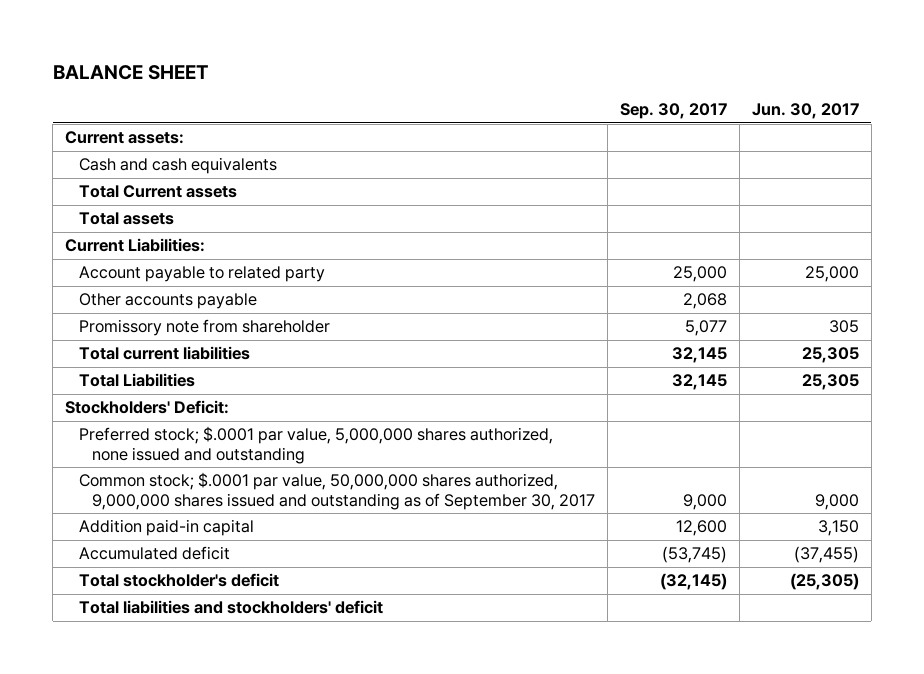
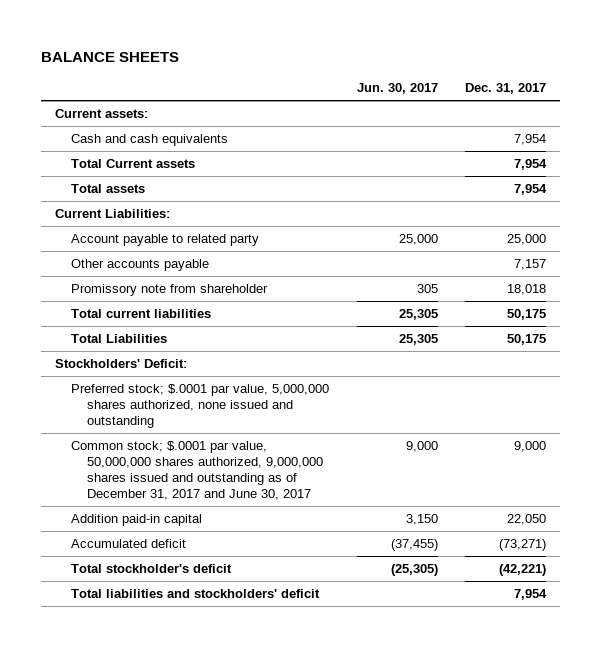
[52,64,209,80] BALANCE SHEET -> [41,51,180,62] BALANCE SHEETS
[620,103,728,120] Sep. 30, 2017 -> none
none -> [465,83,547,95] Dec. 31, 2017
[78,472,596,510] Common stock; $.0001 par value, 50,000,000 shares authorized, 9,000,000 shares issued and outstanding as of September 30, 2017 -> [71,441,324,500] Common stock; $.0001 par value, 50,000,000 shares authorized, 9,000,000 shares issued and outstanding as of December 31, 2017 and June 30, 2017

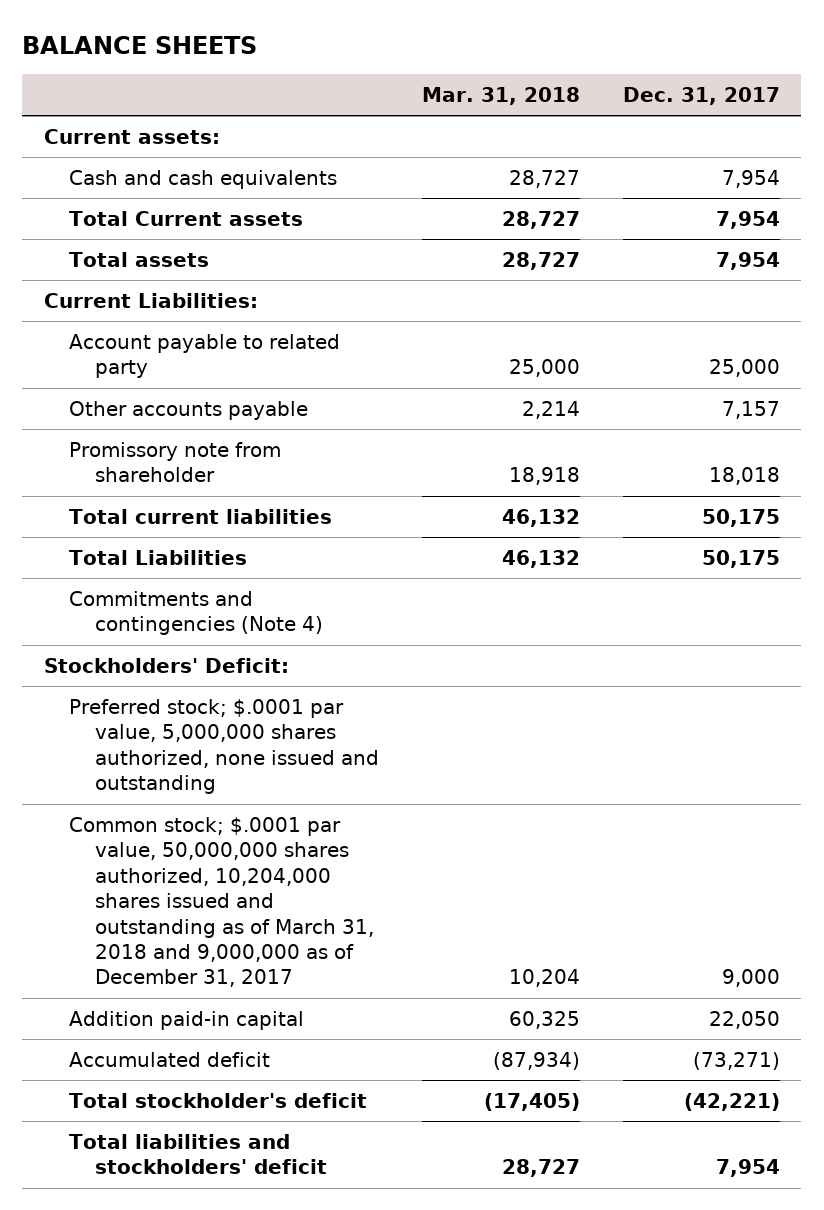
[356,83,438,95] Jun. 30, 2017 -> none
none -> [421,86,580,105] Mar. 31, 2018
none -> [69,591,323,636] Commitments and contingencies (Note 4)
[71,441,324,500] Common stock; $.0001 par value, 50,000,000 shares authorized, 9,000,000 shares issued and outstanding as of December 31, 2017 and June 30, 2017 -> [69,817,374,988] Common stock; $.0001 par value, 50,000,000 shares authorized, 10,204,000 shares issued and outstanding as of March 31, 2018 and 9,000,000 as of December 31, 2017

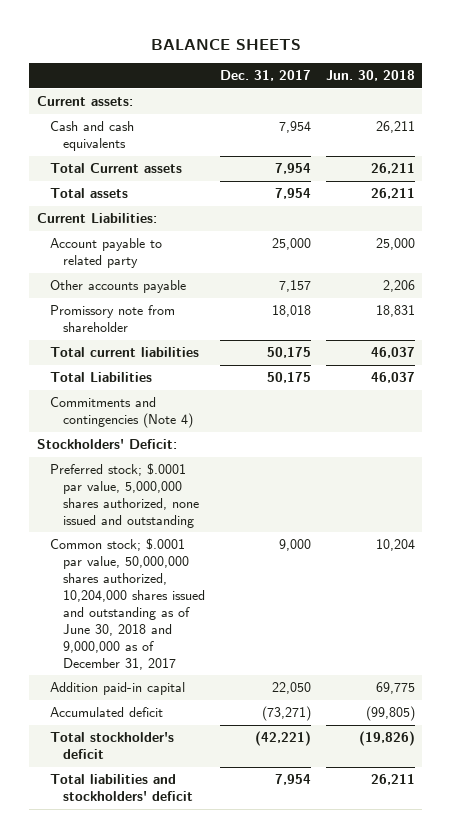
[421,86,580,105] Mar. 31, 2018 -> none
none -> [325,70,415,82] Jun. 30, 2018
[69,817,374,988] Common stock; $.0001 par value, 50,000,000 shares authorized, 10,204,000 shares issued and outstanding as of March 31, 2018 and 9,000,000 as of December 31, 2017 -> [49,537,205,670] Common stock; $.0001 par value, 50,000,000 shares authorized, 10,204,000 shares issued and outstanding as of June 30, 2018 and 9,000,000 as of December 31, 2017

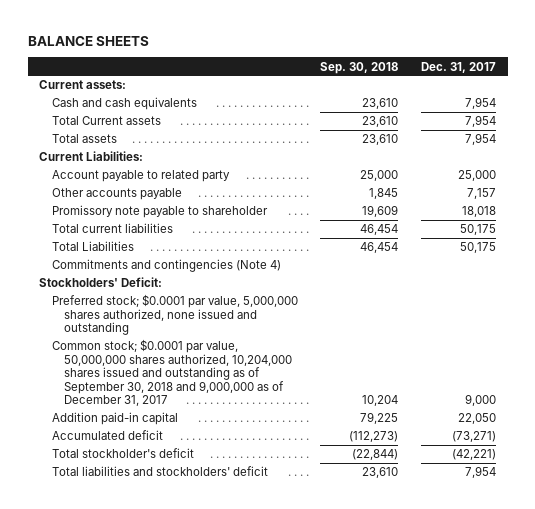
[325,70,415,82] Jun. 30, 2018 -> none
none -> [320,61,399,74] Sep. 30, 2018
[49,304,175,332] Promissory note from shareholder -> [51,205,268,219] Promissory note payable to shareholder
[49,462,199,528] Preferred stock; $.0001 par value, 5,000,000 shares authorized, none issued and outstanding -> [51,294,298,336] Preferred stock; $0.0001 par value, 5,000,000 shares authorized, none issued and outstanding
[49,537,205,670] Common stock; $.0001 par value, 50,000,000 shares authorized, 10,204,000 shares issued and outstanding as of June 30, 2018 and 9,000,000 as of December 31, 2017 -> [51,339,293,407] Common stock; $0.0001 par value, 50,000,000 shares authorized, 10,204,000 shares issued and outstanding as of September 30, 2018 and 9,000,000 as of December 31, 2017

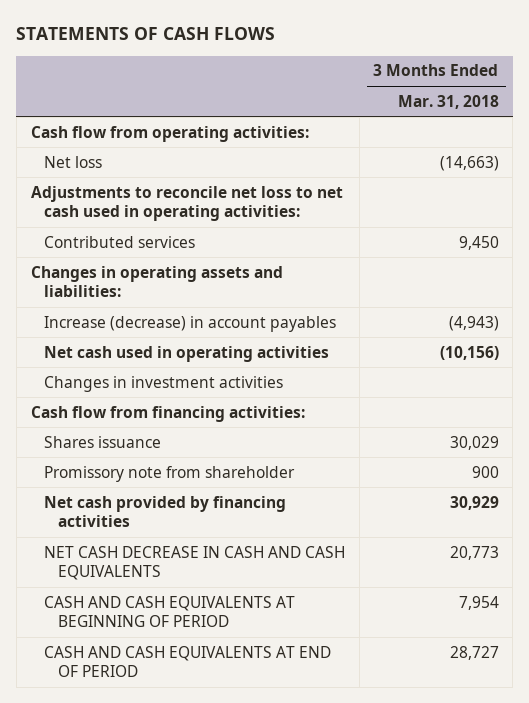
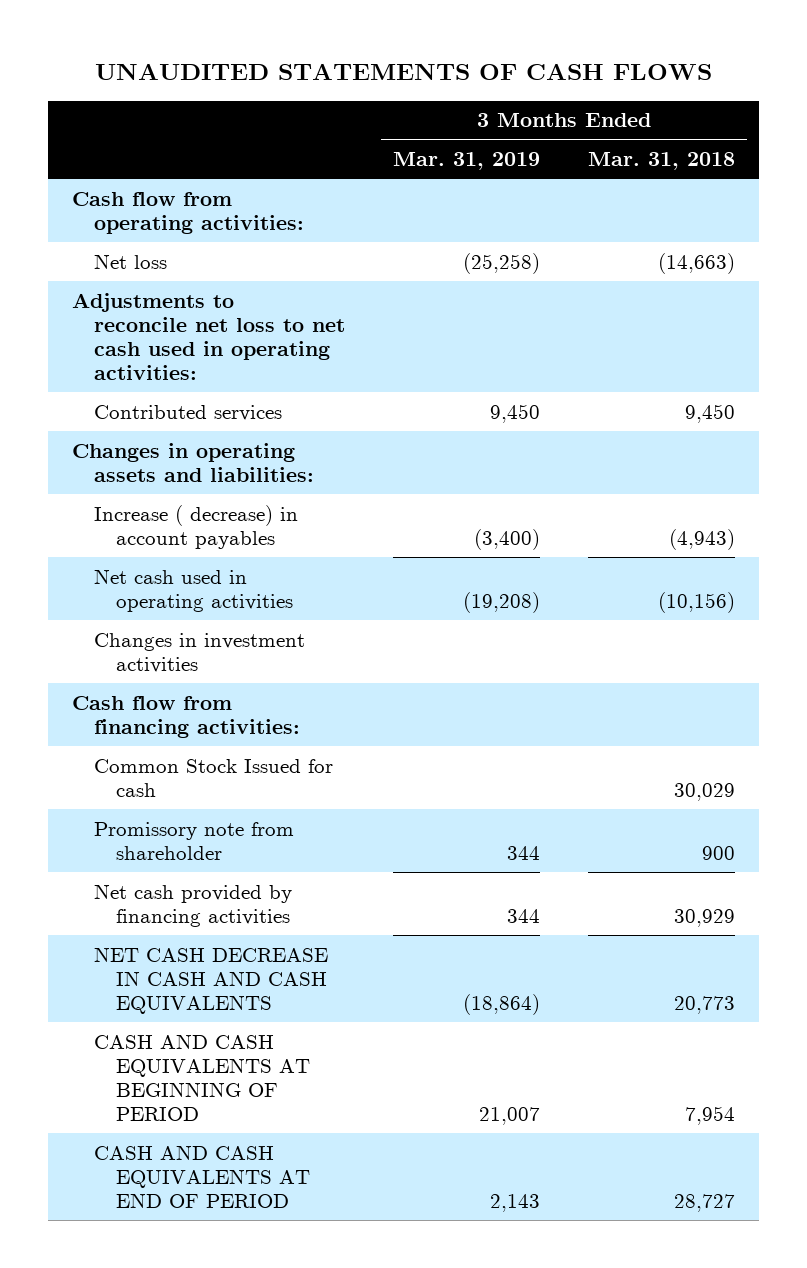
[16,27,276,41] STATEMENTS OF CASH FLOWS -> [94,62,712,80] UNAUDITED STATEMENTS OF CASH FLOWS
none -> [393,151,541,170] Mar. 31, 2019
[44,315,337,332] Increase (decrease) in account payables -> [93,504,298,549] Increase ( decrease) in account payables
[44,435,162,448] Shares issuance -> [93,758,333,797] Common Stock Issued for cash

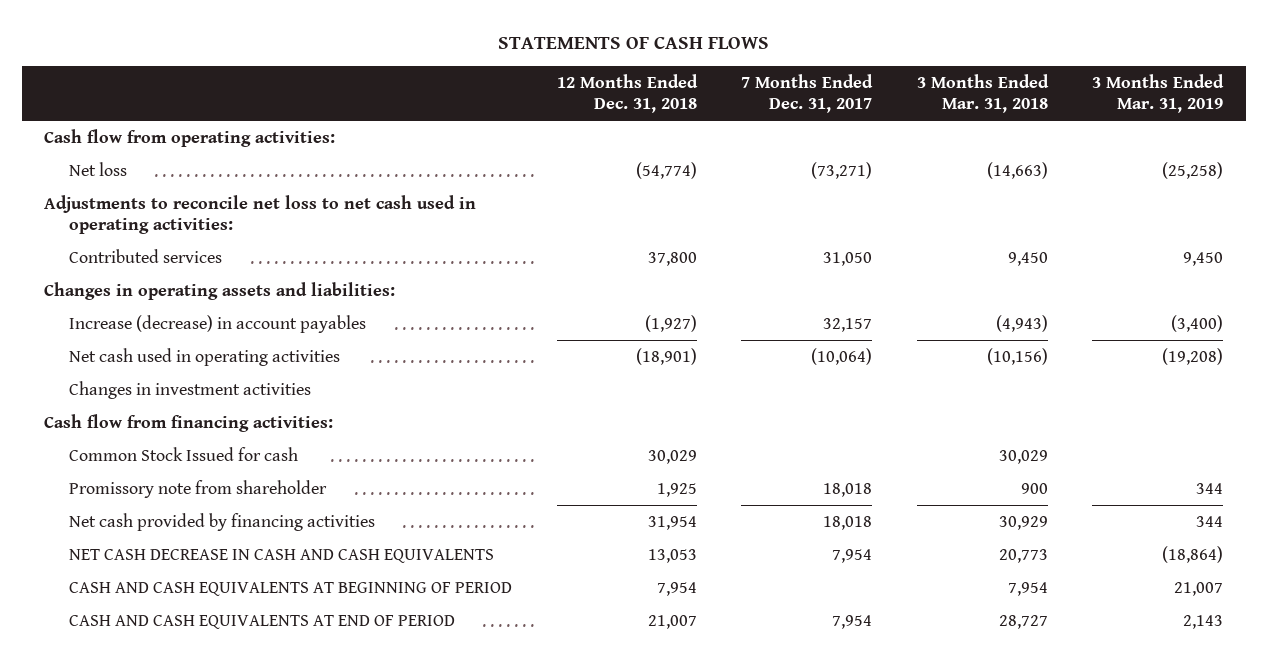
[94,62,712,80] UNAUDITED STATEMENTS OF CASH FLOWS -> [497,35,769,49] STATEMENTS OF CASH FLOWS
none -> [556,74,698,114] 12 Months Ended Dec. 31, 2018
none -> [741,74,874,114] 7 Months Ended Dec. 31, 2017
[93,504,298,549] Increase ( decrease) in account payables -> [68,314,366,333] Increase (decrease) in account payables

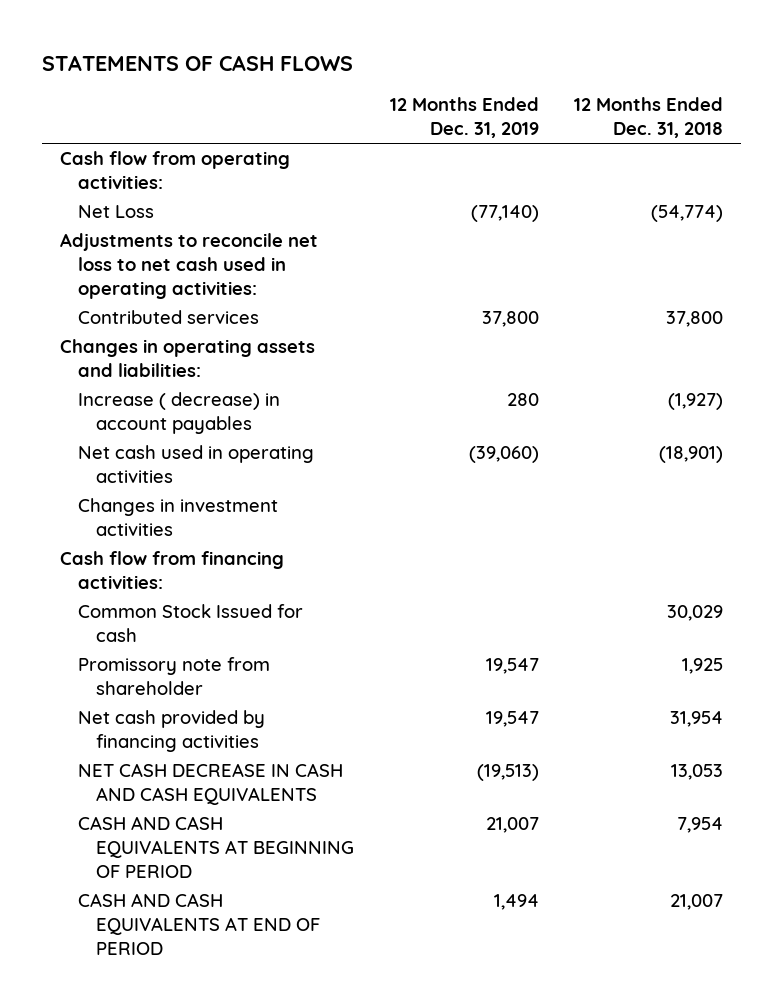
[741,74,874,114] 7 Months Ended Dec. 31, 2017 -> none
[916,74,1049,114] 3 Months Ended Mar. 31, 2018 -> none
[1092,74,1225,114] 3 Months Ended Mar. 31, 2019 -> none
none -> [389,97,539,139] 12 Months Ended Dec. 31, 2019
[68,161,127,176] Net loss -> [78,205,155,219] Net Loss
[68,314,366,333] Increase (decrease) in account payables -> [78,392,281,435] Increase ( decrease) in account payables

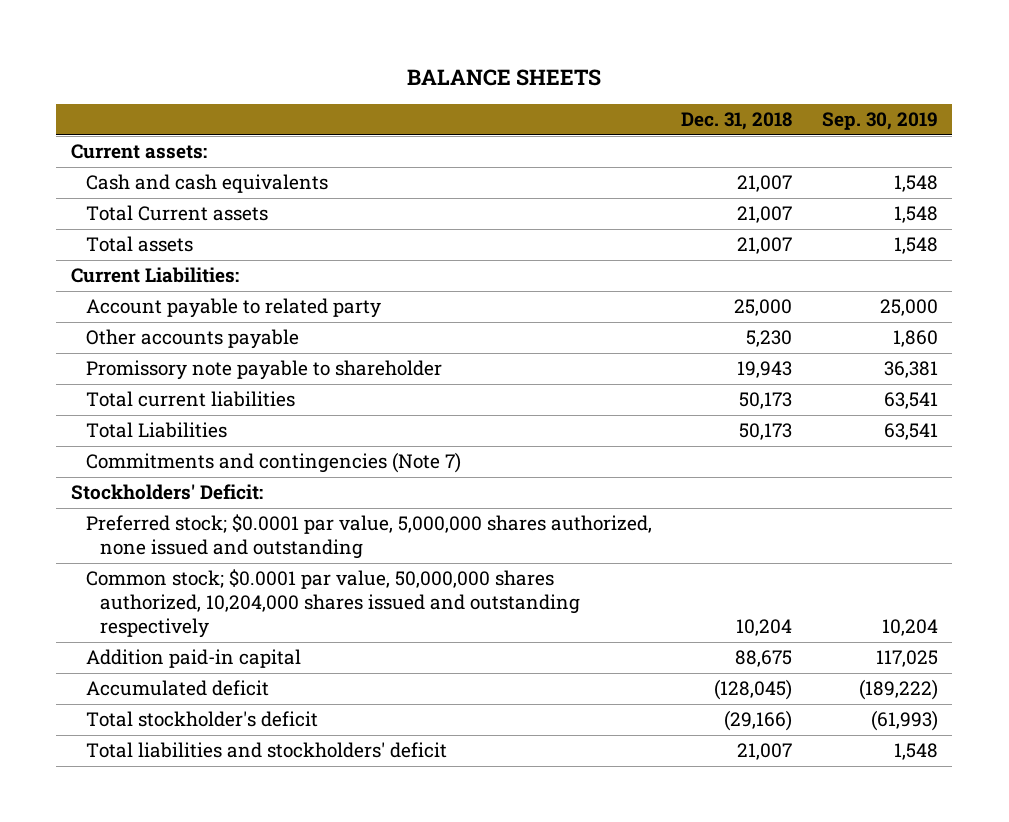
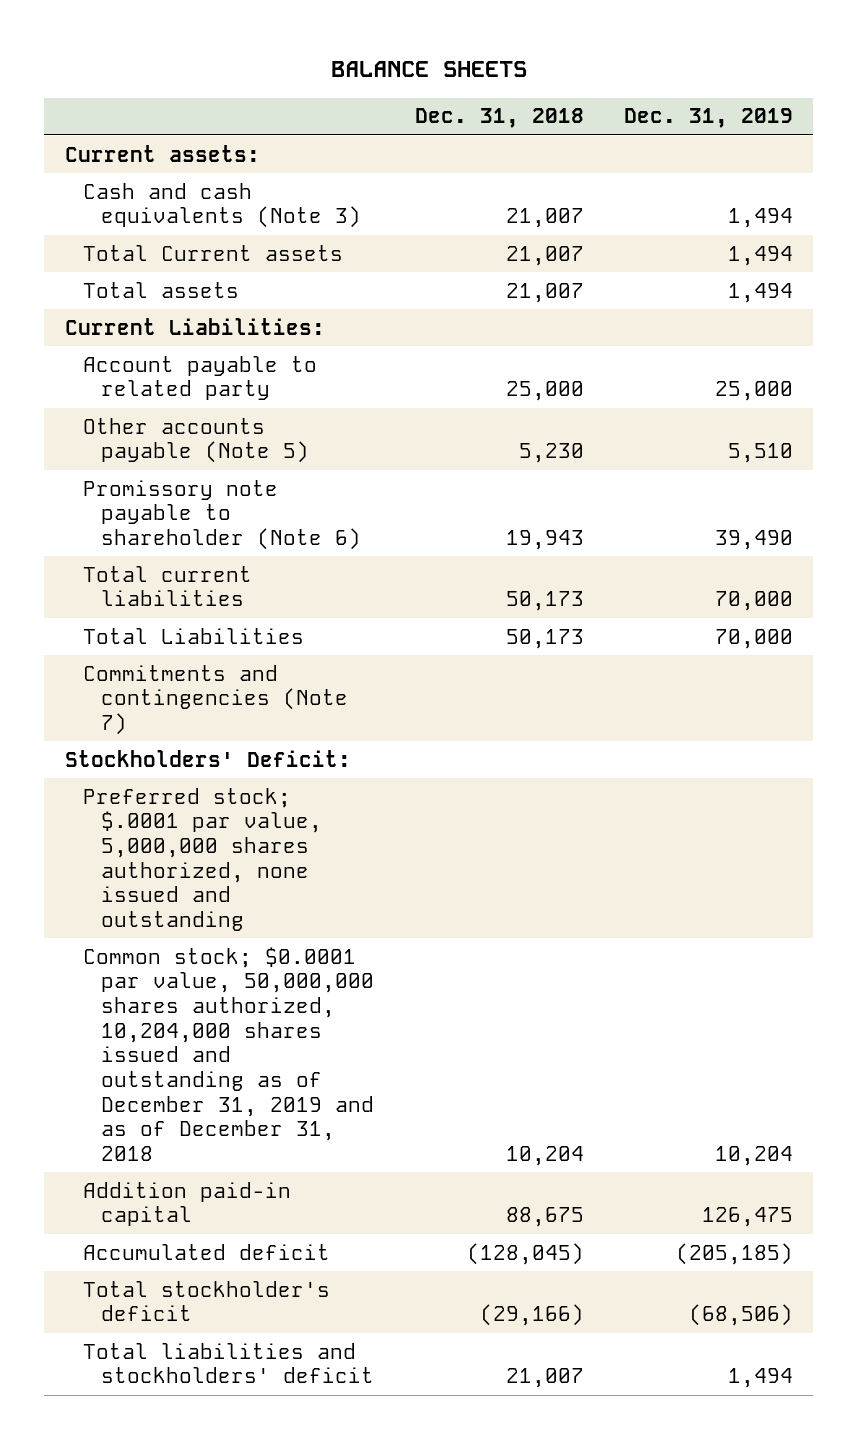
[821,112,938,131] Sep. 30, 2019 -> none
none -> [624,108,794,129] Dec. 31, 2019
[85,174,328,194] Cash and cash equivalents -> [82,182,362,229] Cash and cash equivalents (Note 3)
[85,329,299,350] Other accounts payable -> [82,417,310,464] Other accounts payable (Note 5)
[85,360,442,381] Promissory note payable to shareholder -> [82,479,362,551] Promissory note payable to shareholder (Note 6)
[85,514,652,560] Preferred stock; $0.0001 par value, 5,000,000 shares authorized, none issued and outstanding -> [82,787,323,932] Preferred stock; $.0001 par value, 5,000,000 shares authorized, none issued and outstanding
[85,569,581,638] Common stock; $0.0001 par value, 50,000,000 shares authorized, 10,204,000 shares issued and outstanding respectively -> [82,946,375,1162] Common stock; $0.0001 par value, 50,000,000 shares authorized, 10,204,000 shares issued and outstanding as of December 31, 2019 and as of December 31, 2018

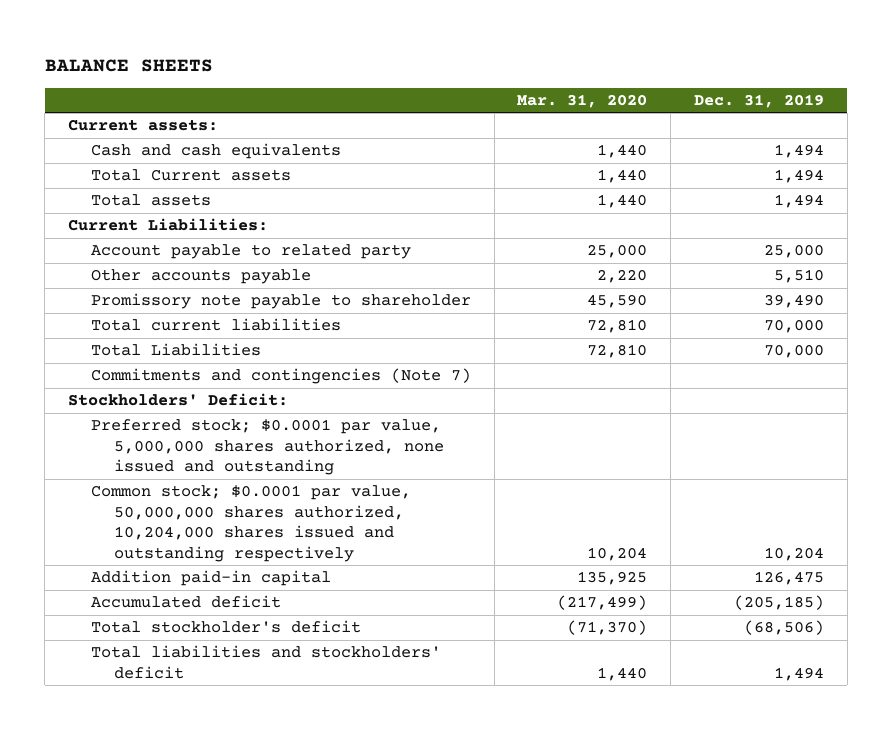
[414,108,584,129] Dec. 31, 2018 -> none
none -> [517,93,648,108] Mar. 31, 2020
[82,182,362,229] Cash and cash equivalents (Note 3) -> [90,143,341,160] Cash and cash equivalents
[82,417,310,464] Other accounts payable (Note 5) -> [90,269,311,285] Other accounts payable
[82,479,362,551] Promissory note payable to shareholder (Note 6) -> [90,293,471,310] Promissory note payable to shareholder
[82,787,323,932] Preferred stock; $.0001 par value, 5,000,000 shares authorized, none issued and outstanding -> [90,419,444,476] Preferred stock; $0.0001 par value, 5,000,000 shares authorized, none issued and outstanding
[82,946,375,1162] Common stock; $0.0001 par value, 50,000,000 shares authorized, 10,204,000 shares issued and outstanding as of December 31, 2019 and as of December 31, 2018 -> [90,485,411,562] Common stock; $0.0001 par value, 50,000,000 shares authorized, 10,204,000 shares issued and outstanding respectively

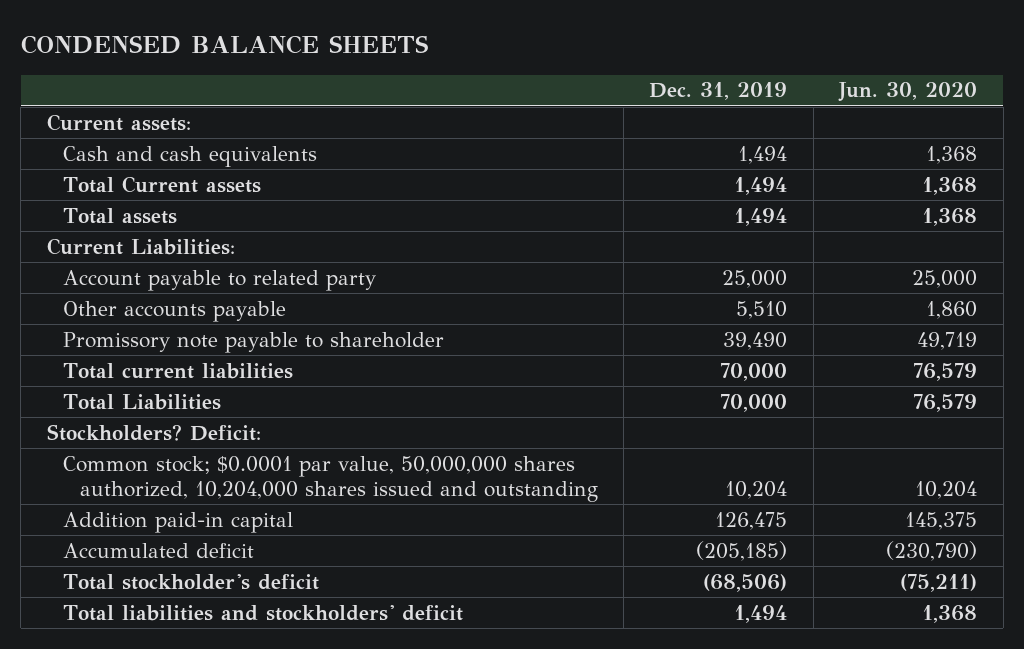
[44,58,213,72] BALANCE SHEETS -> [20,35,428,55] CONDENSED BALANCE SHEETS
[517,93,648,108] Mar. 31, 2020 -> none
none -> [838,82,978,103] Jun. 30, 2020
[90,368,471,385] Commitments and contingencies (Note 7) -> none
[90,419,444,476] Preferred stock; $0.0001 par value, 5,000,000 shares authorized, none issued and outstanding -> none
[67,393,288,407] Stockholders' Deficit: -> [46,423,261,441] Stockholders? Deficit:
[90,485,411,562] Common stock; $0.0001 par value, 50,000,000 shares authorized, 10,204,000 shares issued and outstanding respectively -> [63,455,598,502] Common stock; $0.0001 par value, 50,000,000 shares authorized, 10,204,000 shares issued and outstanding

